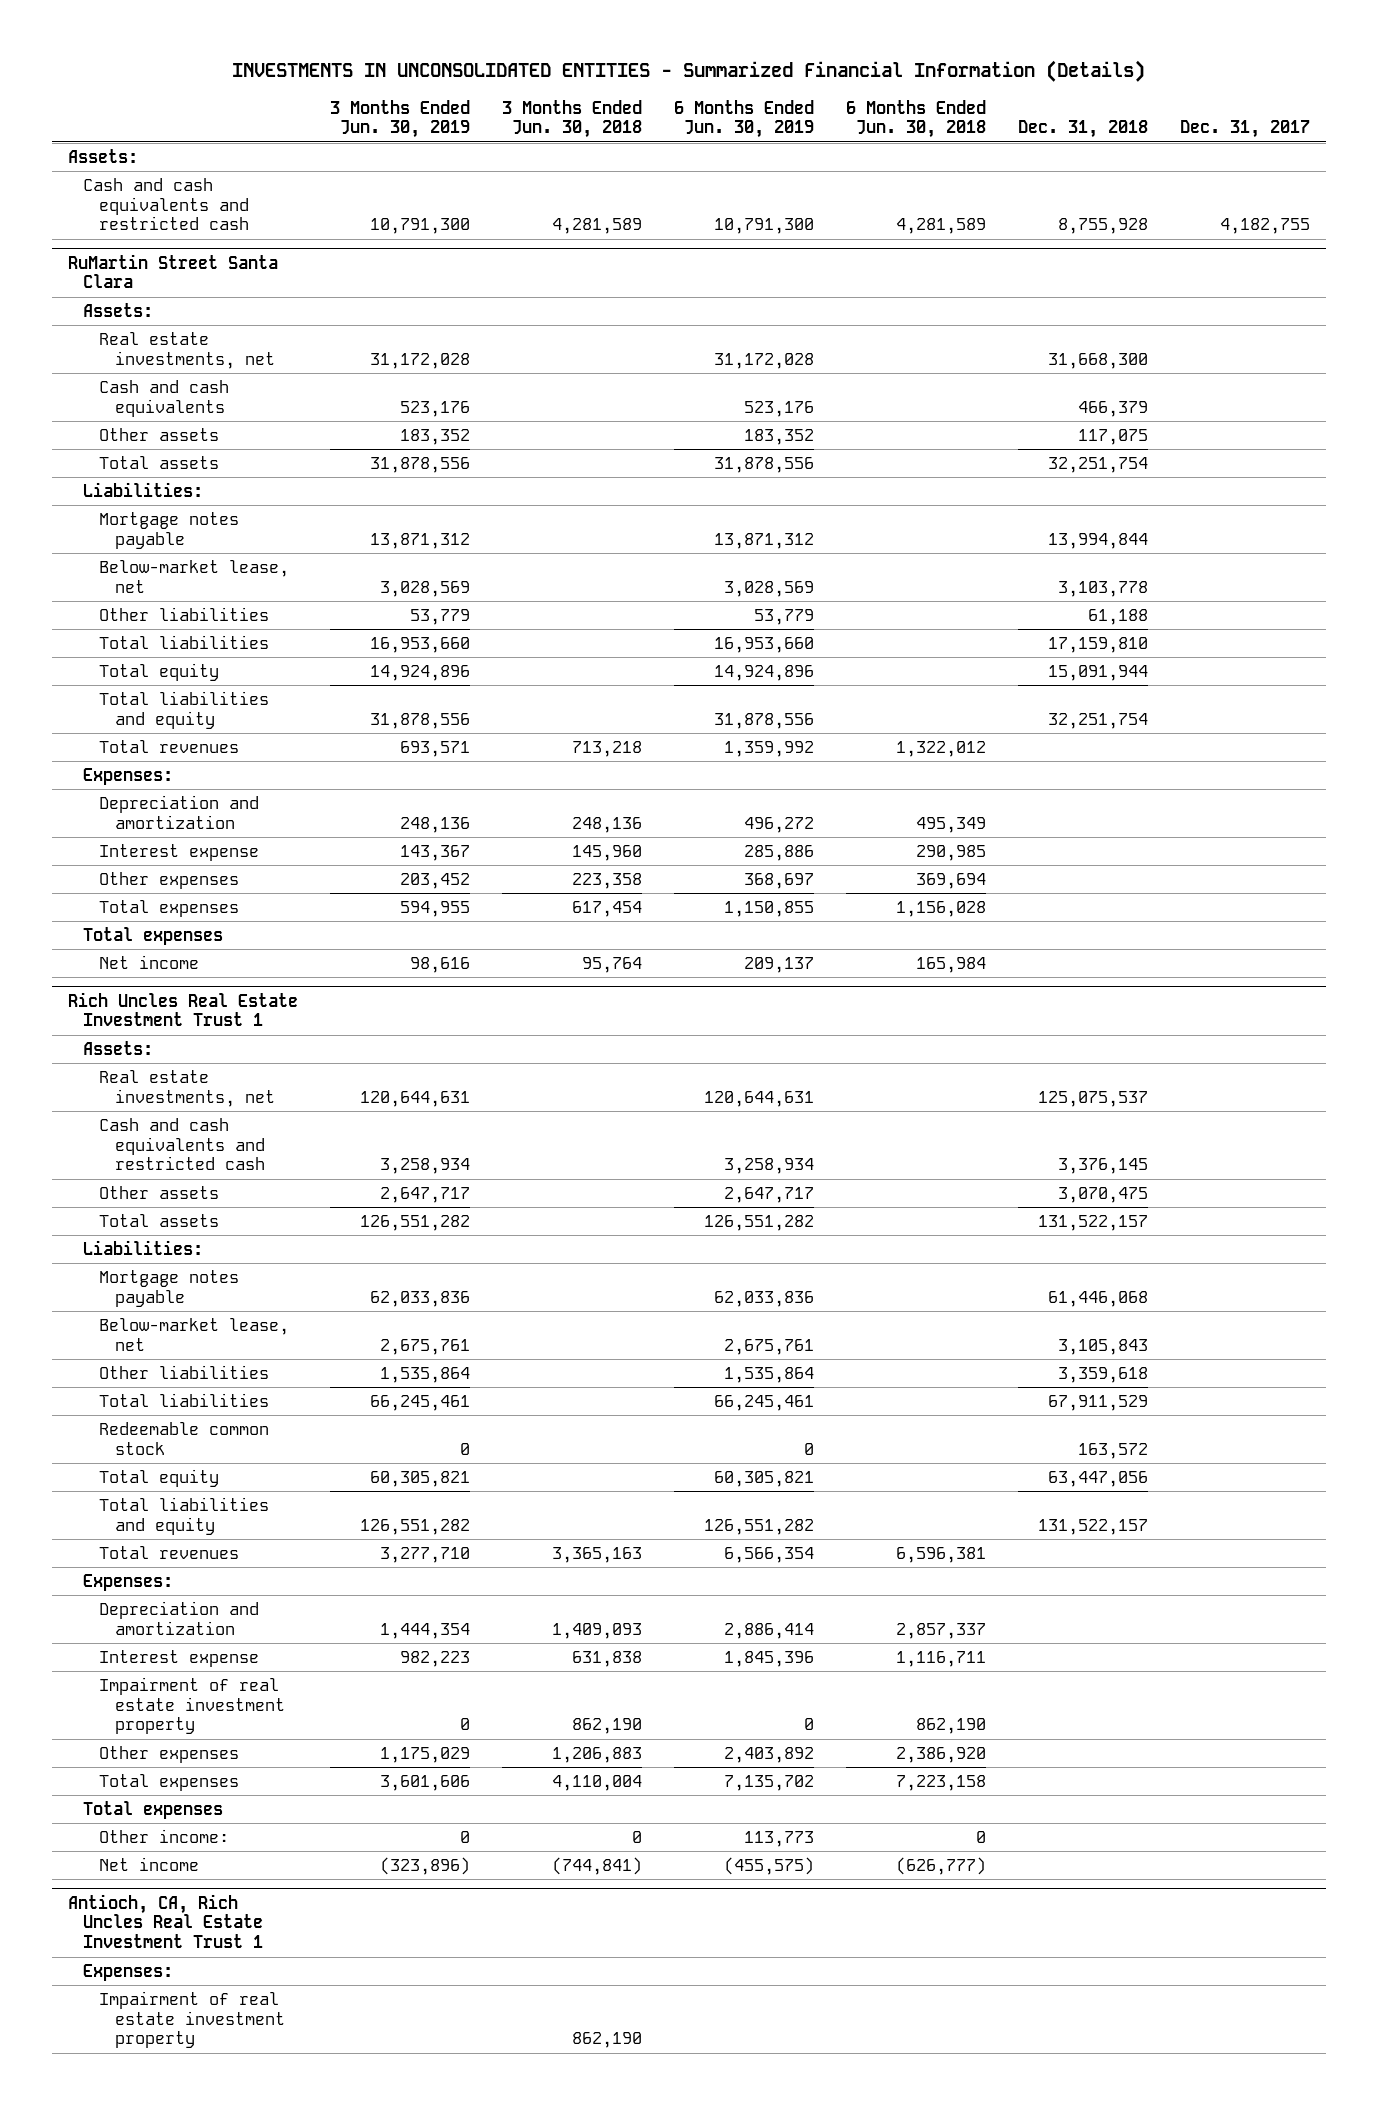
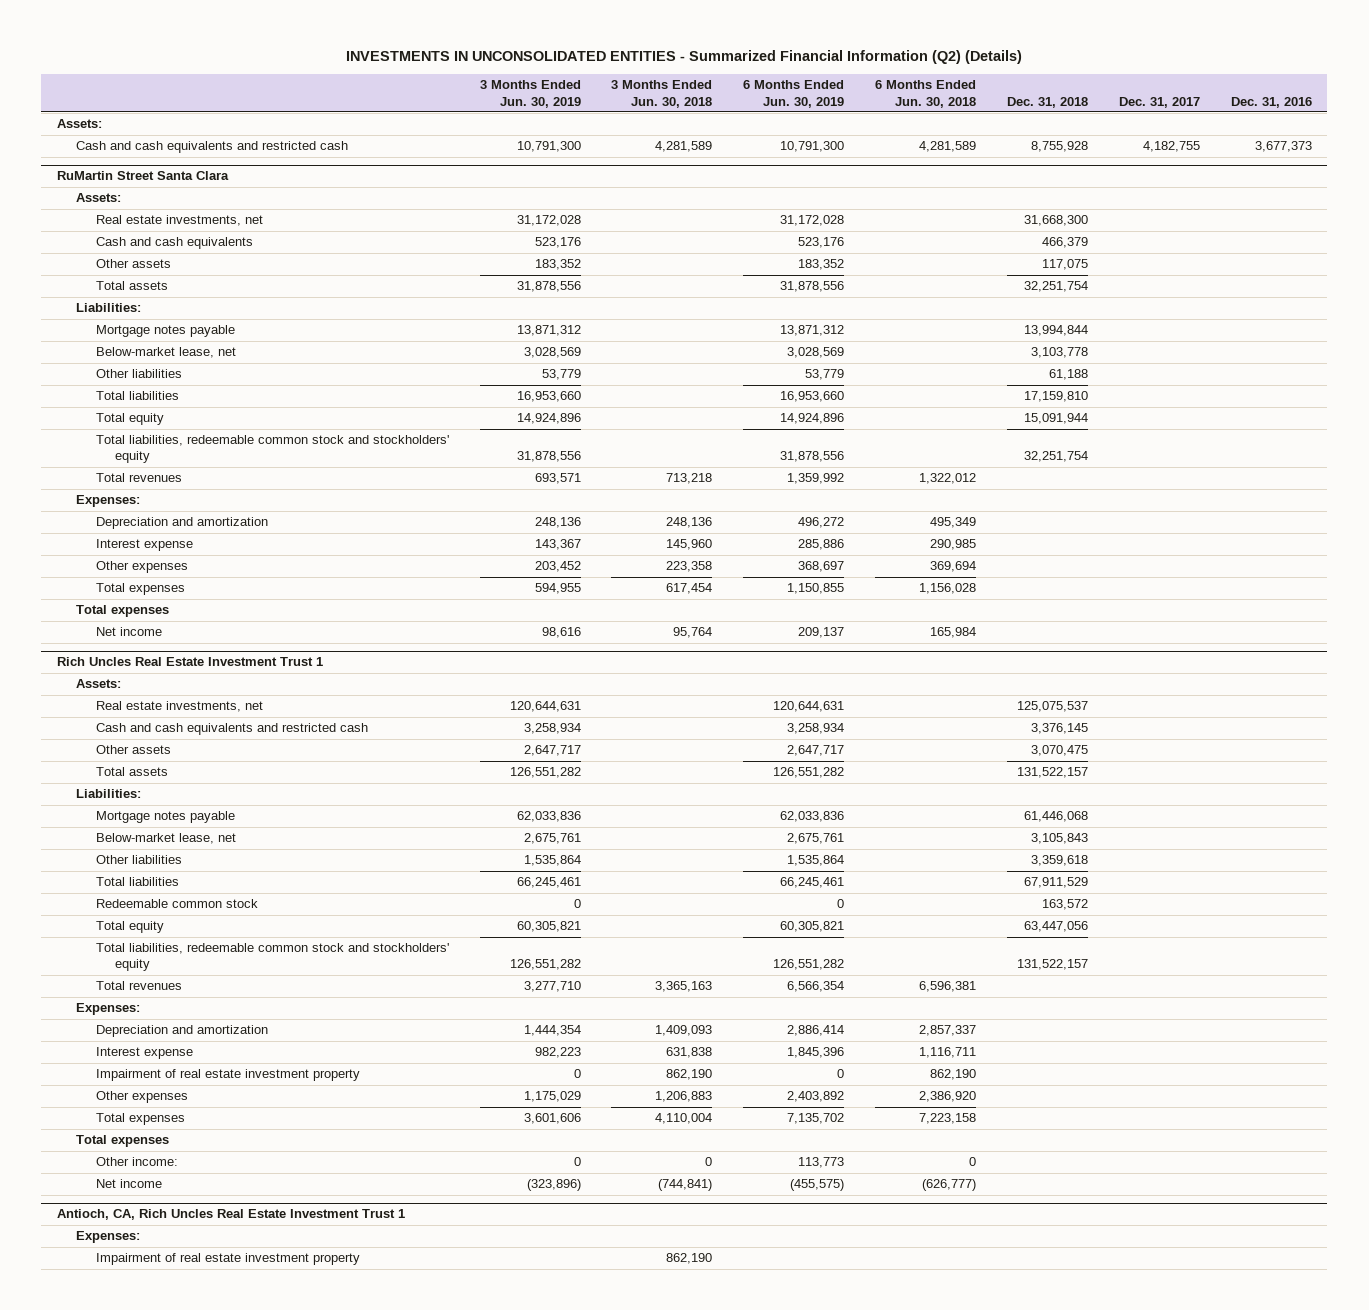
[232,60,1146,83] INVESTMENTS IN UNCONSOLIDATED ENTITIES - Summarized Financial Information (Details) -> [346,50,1023,65] INVESTMENTS IN UNCONSOLIDATED ENTITIES - Summarized Financial Information (Q2) (Details)
none -> [1230,96,1312,108] Dec. 31, 2016
[99,690,270,729] Total liabilities and equity -> [95,435,449,464] Total liabilities, redeemable common stock and stockholders' equity
[99,1496,270,1535] Total liabilities and equity -> [95,943,449,972] Total liabilities, redeemable common stock and stockholders' equity

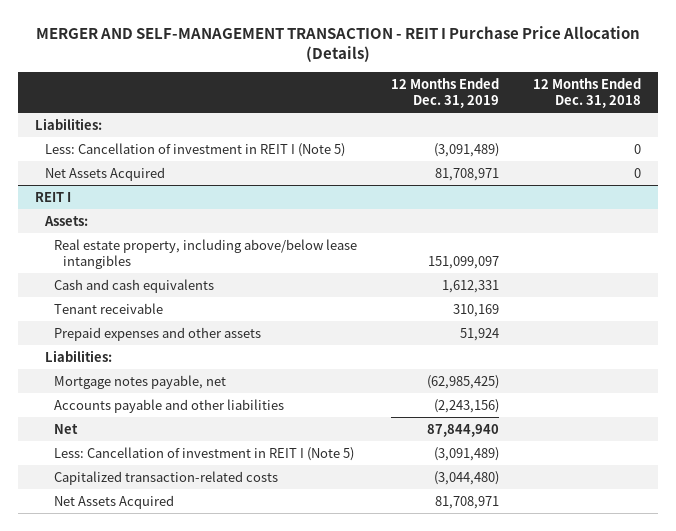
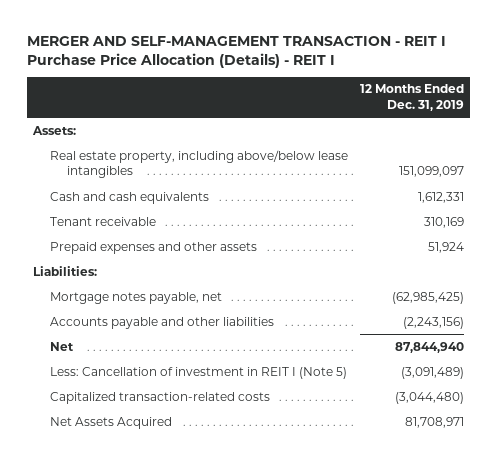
[36,25,641,63] MERGER AND SELF-MANAGEMENT TRANSACTION - REIT I Purchase Price Allocation (Details) -> [27,35,447,68] MERGER AND SELF-MANAGEMENT TRANSACTION - REIT I Purchase Price Allocation (Details) - REIT I
[533,78,642,109] 12 Months Ended Dec. 31, 2018 -> none
[35,117,103,130] Liabilities: -> none
[44,142,345,157] Less: Cancellation of investment in REIT I (Note 5) -> none
[44,166,165,181] Net Assets Acquired -> none
[35,191,72,202] REIT I -> none

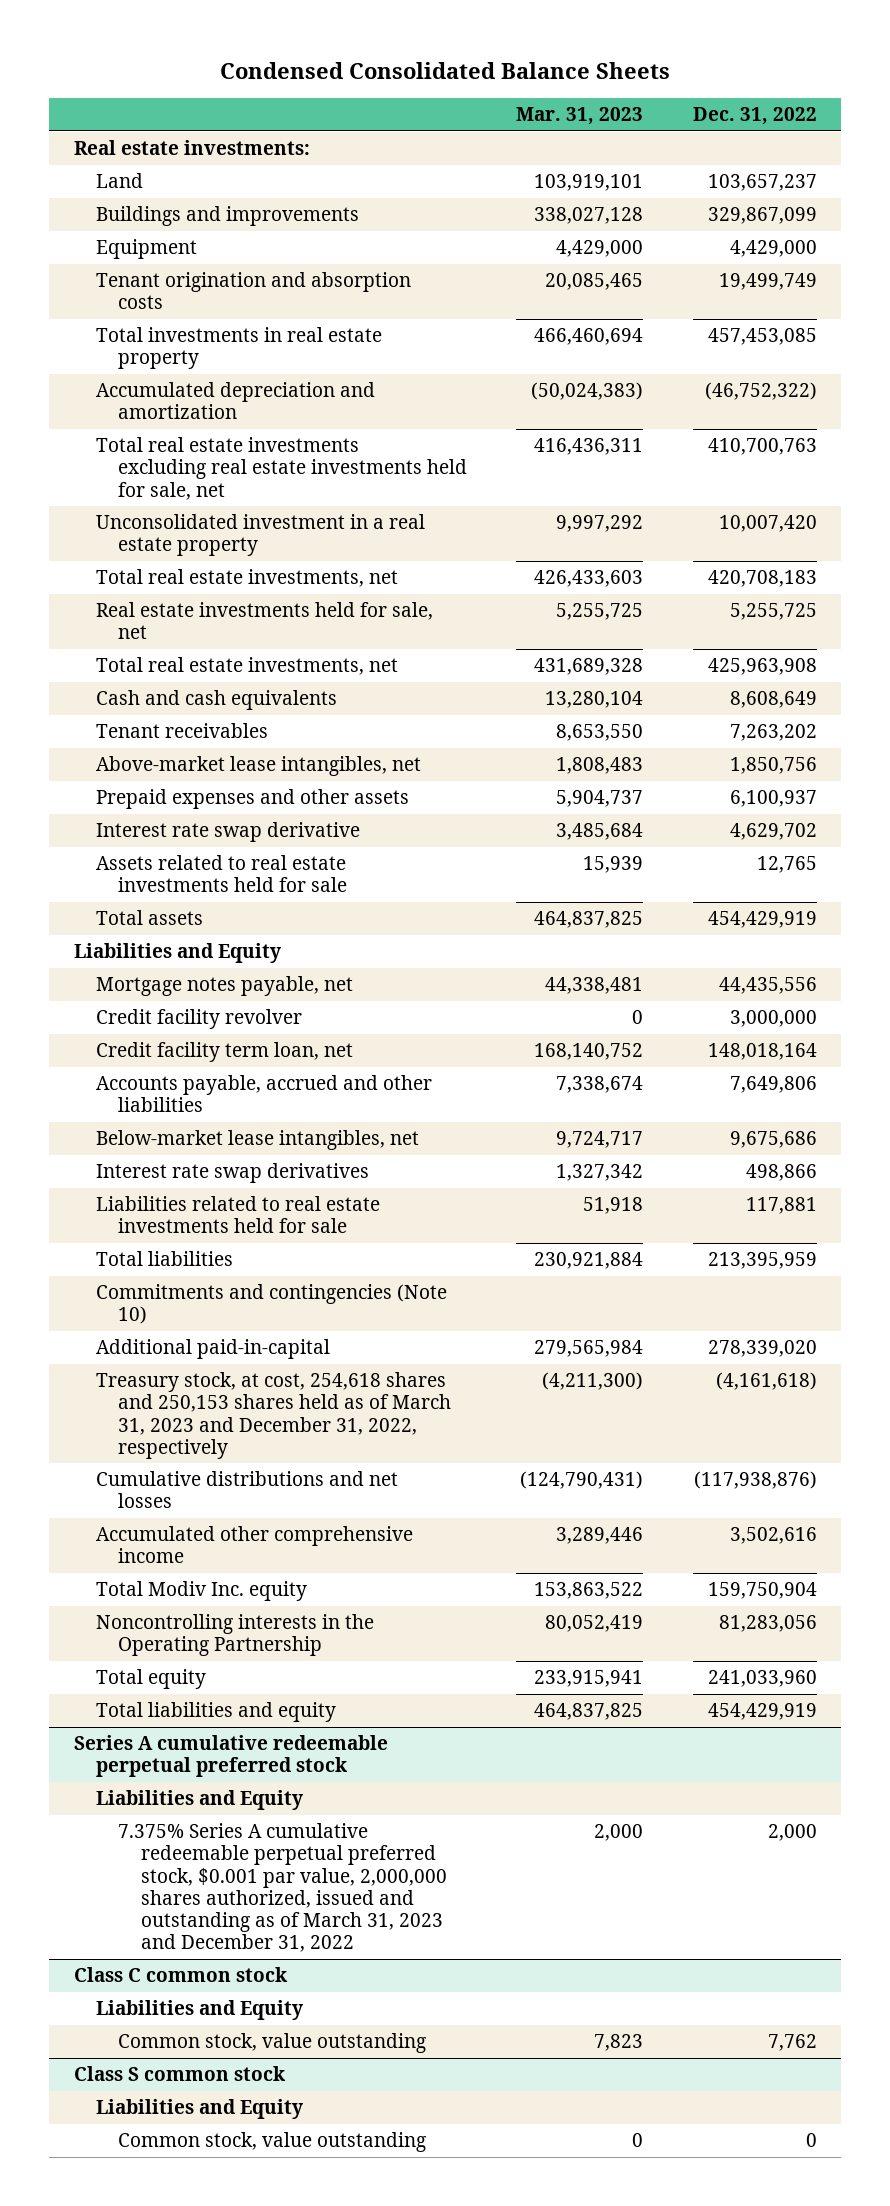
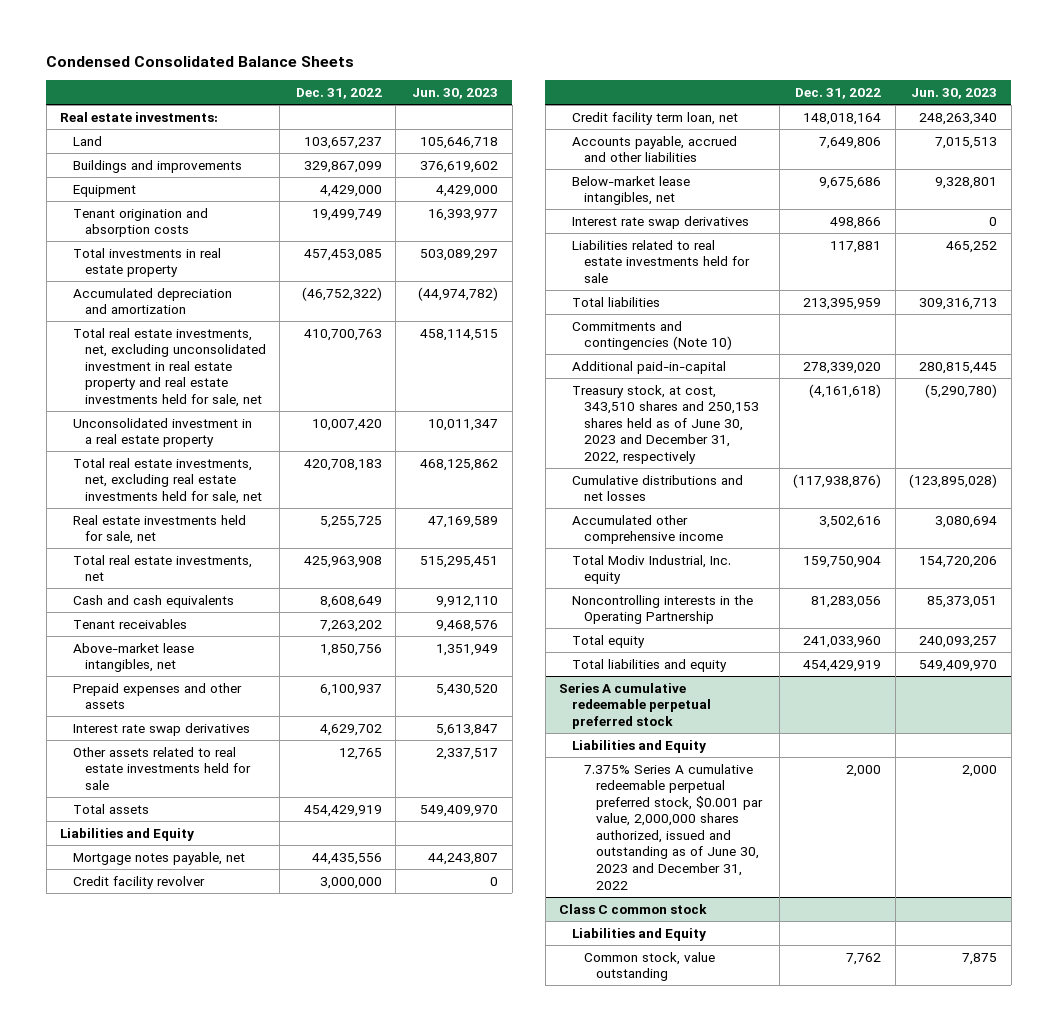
[516,107,644,126] Mar. 31, 2023 -> none
none -> [412,87,499,99] Jun. 30, 2023
[96,437,468,500] Total real estate investments excluding real estate investments held for sale, net -> [72,327,266,407] Total real estate investments, net, excluding unconsolidated investment in real estate property and real estate investments held for sale, net
[96,569,399,588] Total real estate investments, net -> [72,457,262,504] Total real estate investments, net, excluding real estate investments held for sale, net
[96,822,361,843] Interest rate swap derivative -> [72,722,250,736] Interest rate swap derivatives
[96,855,348,893] Assets related to real estate investments held for sale -> [72,746,251,790] Other assets related to real estate investments held for sale
[96,1372,452,1459] Treasury stock, at cost, 254,618 shares and 250,153 shares held as of March 31, 2023 and December 31, 2022, respectively -> [571,384,759,464] Treasury stock, at cost, 343,510 shares and 250,153 shares held as of June 30, 2023 and December 31, 2022, respectively
[96,1581,308,1602] Total Modiv Inc. equity -> [571,554,731,585] Total Modiv Industrial, Inc. equity
[118,1823,447,1953] 7.375% Series A cumulative redeemable perpetual preferred stock, $0.001 par value, 2,000,000 shares authorized, issued and outstanding as of March 31, 2023 and December 31, 2022 -> [583,763,764,890] 7.375% Series A cumulative redeemable perpetual preferred stock, $0.001 par value, 2,000,000 shares authorized, issued and outstanding as of June 30, 2023 and December 31, 2022
[73,2066,286,2082] Class S common stock -> none
[96,2099,304,2120] Liabilities and Equity -> none
[118,2132,427,2153] Common stock, value outstanding -> none

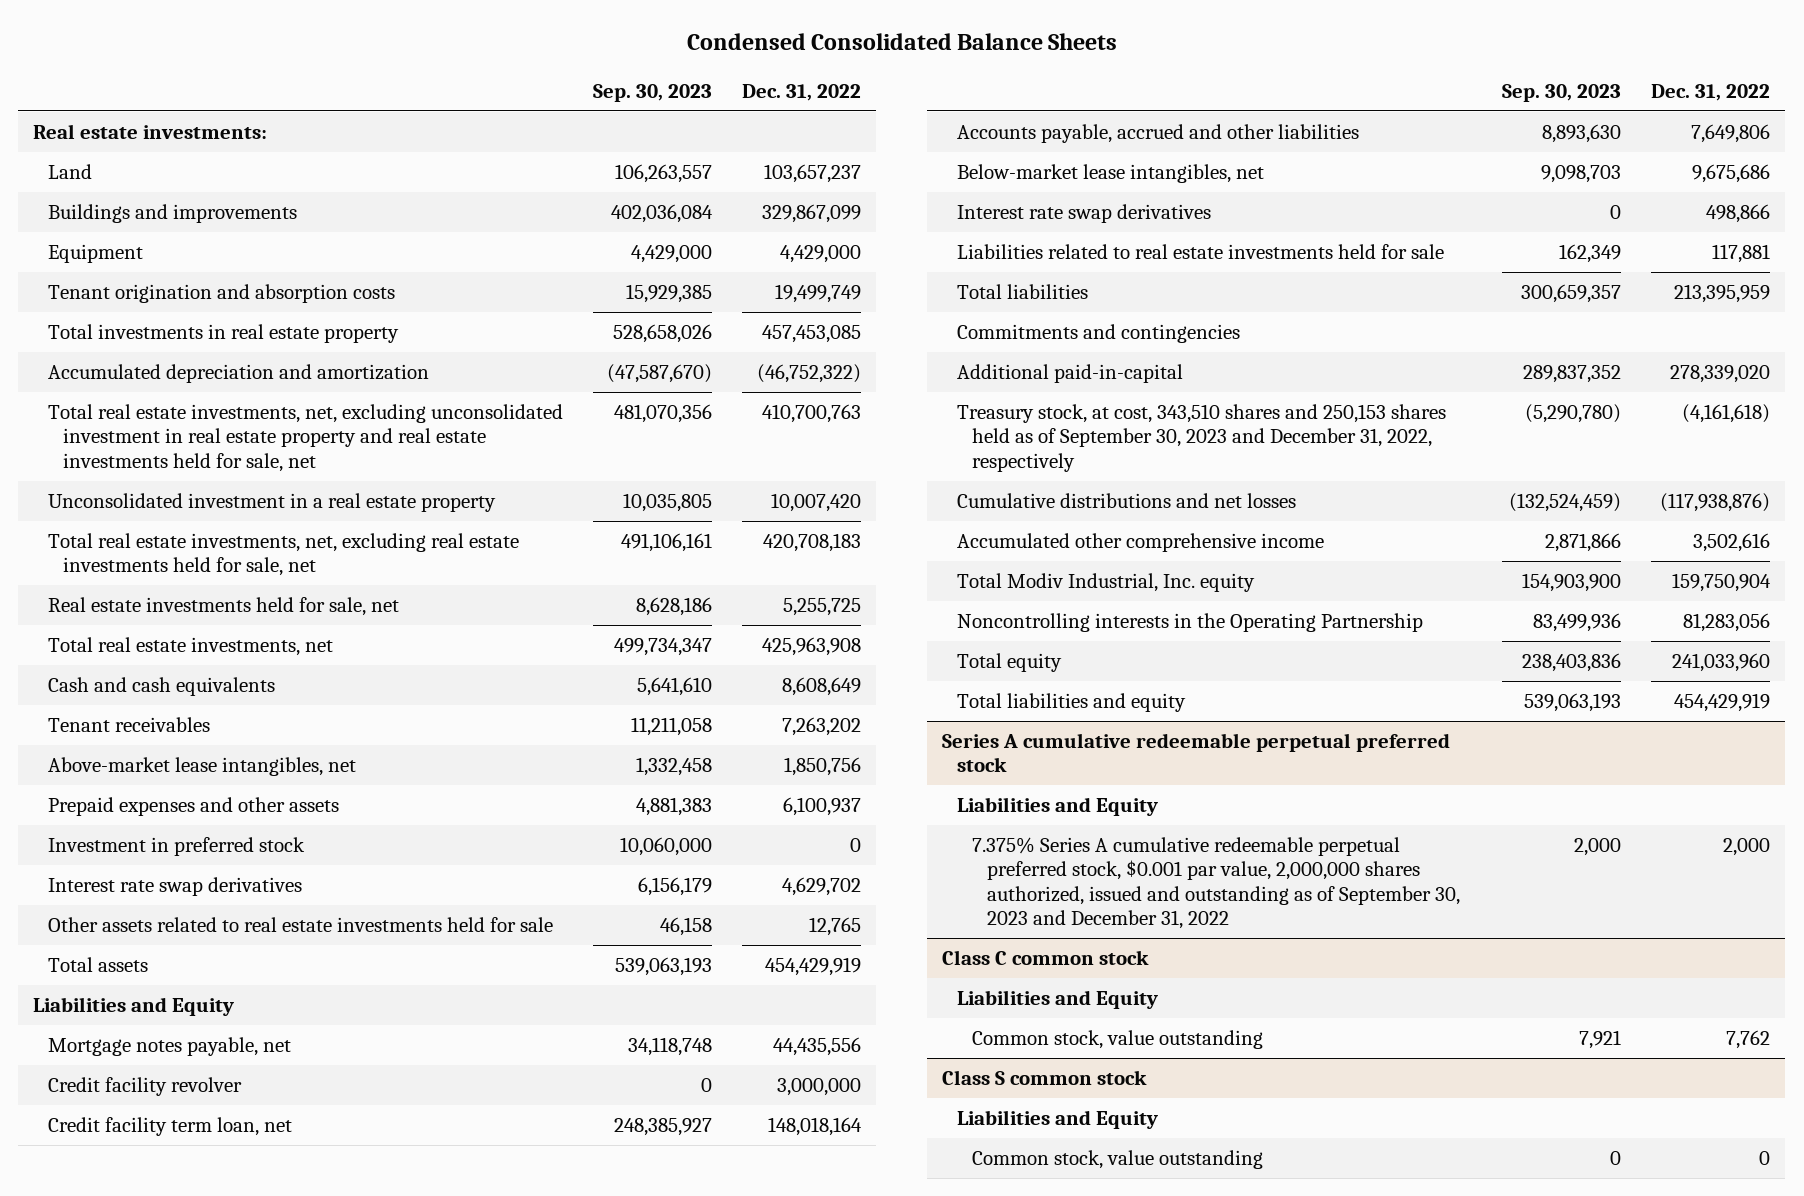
[412,87,499,99] Jun. 30, 2023 -> none
none -> [593,83,713,102] Sep. 30, 2023
none -> [48,836,306,856] Investment in preferred stock
[571,320,732,351] Commitments and contingencies (Note 10) -> [957,323,1241,343] Commitments and contingencies
[571,384,759,464] Treasury stock, at cost, 343,510 shares and 250,153 shares held as of June 30, 2023 and December 31, 2022, respectively -> [957,403,1447,472] Treasury stock, at cost, 343,510 shares and 250,153 shares held as of September 30, 2023 and December 31, 2022, respectively
[583,763,764,890] 7.375% Series A cumulative redeemable perpetual preferred stock, $0.001 par value, 2,000,000 shares authorized, issued and outstanding as of June 30, 2023 and December 31, 2022 -> [972,836,1461,930] 7.375% Series A cumulative redeemable perpetual preferred stock, $0.001 par value, 2,000,000 shares authorized, issued and outstanding as of September 30, 2023 and December 31, 2022
none -> [942,1069,1148,1085] Class S common stock
none -> [957,1109,1159,1129] Liabilities and Equity
none -> [972,1149,1264,1169] Common stock, value outstanding

